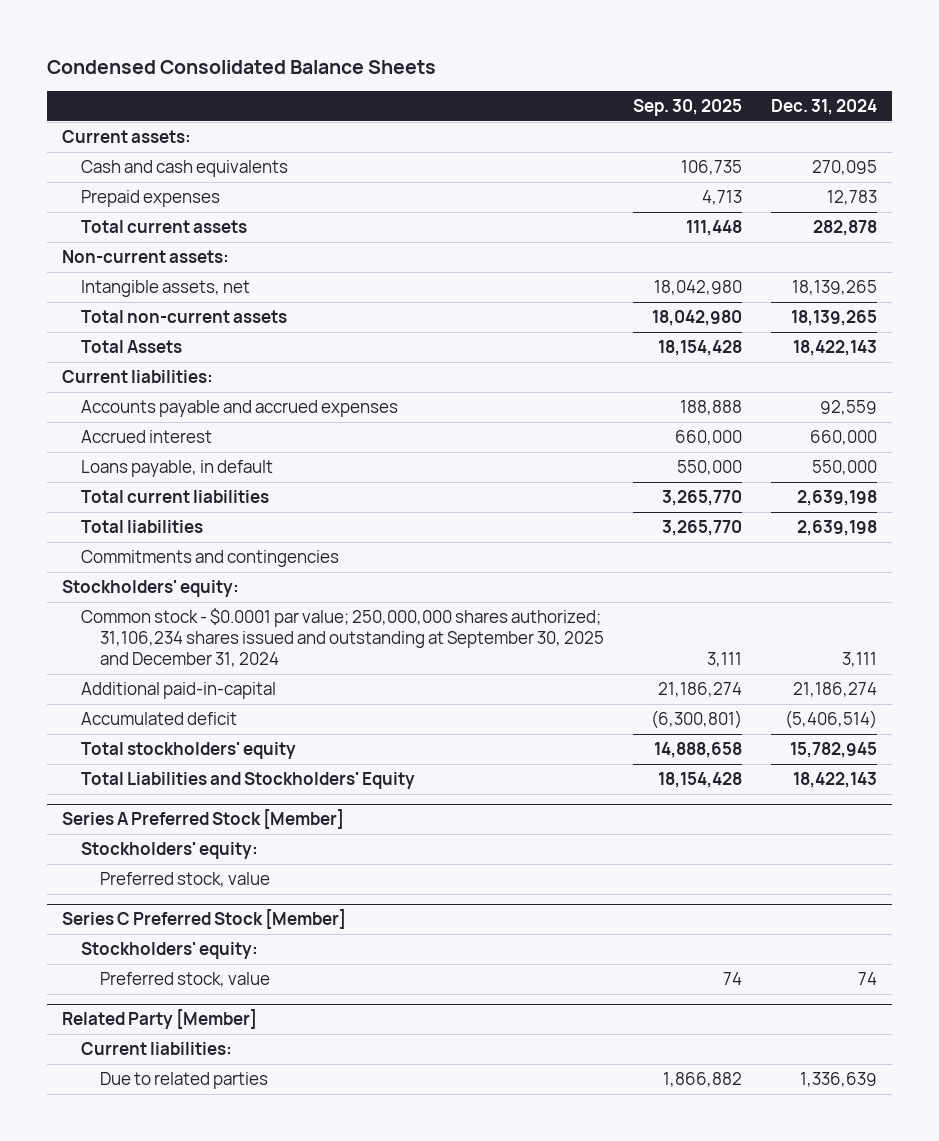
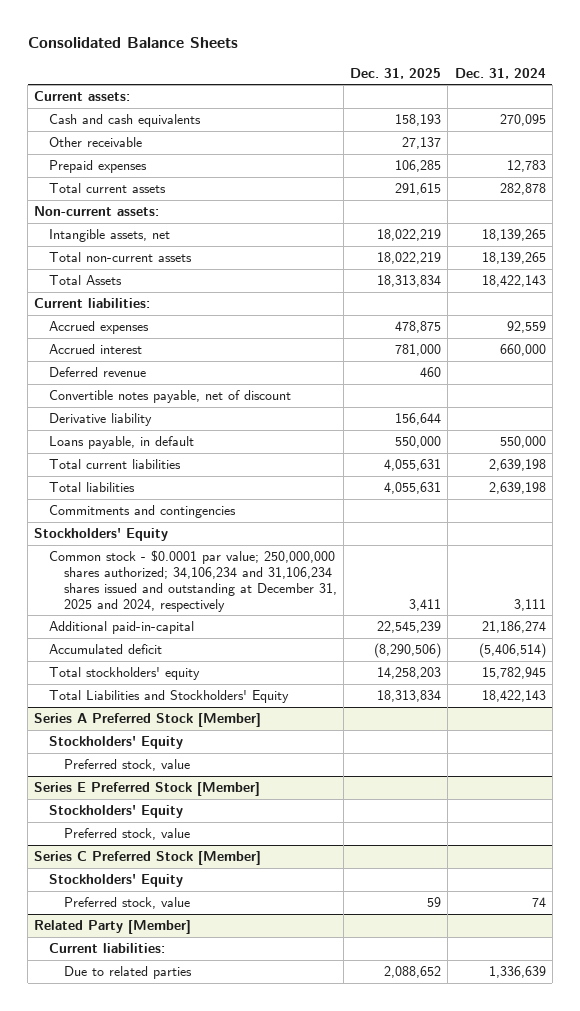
[47,59,437,74] Condensed Consolidated Balance Sheets -> [27,37,238,49] Consolidated Balance Sheets
[633,99,743,117] Sep. 30, 2025 -> none
none -> [350,67,442,79] Dec. 31, 2025
none -> [49,136,143,147] Other receivable
[81,399,399,417] Accounts payable and accrued expenses -> [49,320,150,334] Accrued expenses
none -> [49,366,147,377] Deferred revenue
none -> [49,389,292,403] Convertible notes payable, net of discount
none -> [49,412,153,426] Derivative liability
[62,579,240,597] Stockholders' equity: -> [34,527,169,541] Stockholders' Equity
[81,607,605,668] Common stock - $0.0001 par value; 250,000,000 shares authorized; 31,106,234 shares issued and outstanding at September 30, 2025 and December 31, 2024 -> [49,549,337,612] Common stock - $0.0001 par value; 250,000,000 shares authorized; 34,106,234 and 31,106,234 shares issued and outstanding at December 31, 2025 and 2024, respectively
[81,841,259,859] Stockholders' equity: -> [49,735,184,749] Stockholders' Equity
none -> [34,781,261,796] Series E Preferred Stock [Member]
none -> [49,804,184,818] Stockholders' Equity
none -> [63,827,190,840] Preferred stock, value
[81,941,259,959] Stockholders' equity: -> [49,873,184,887] Stockholders' Equity

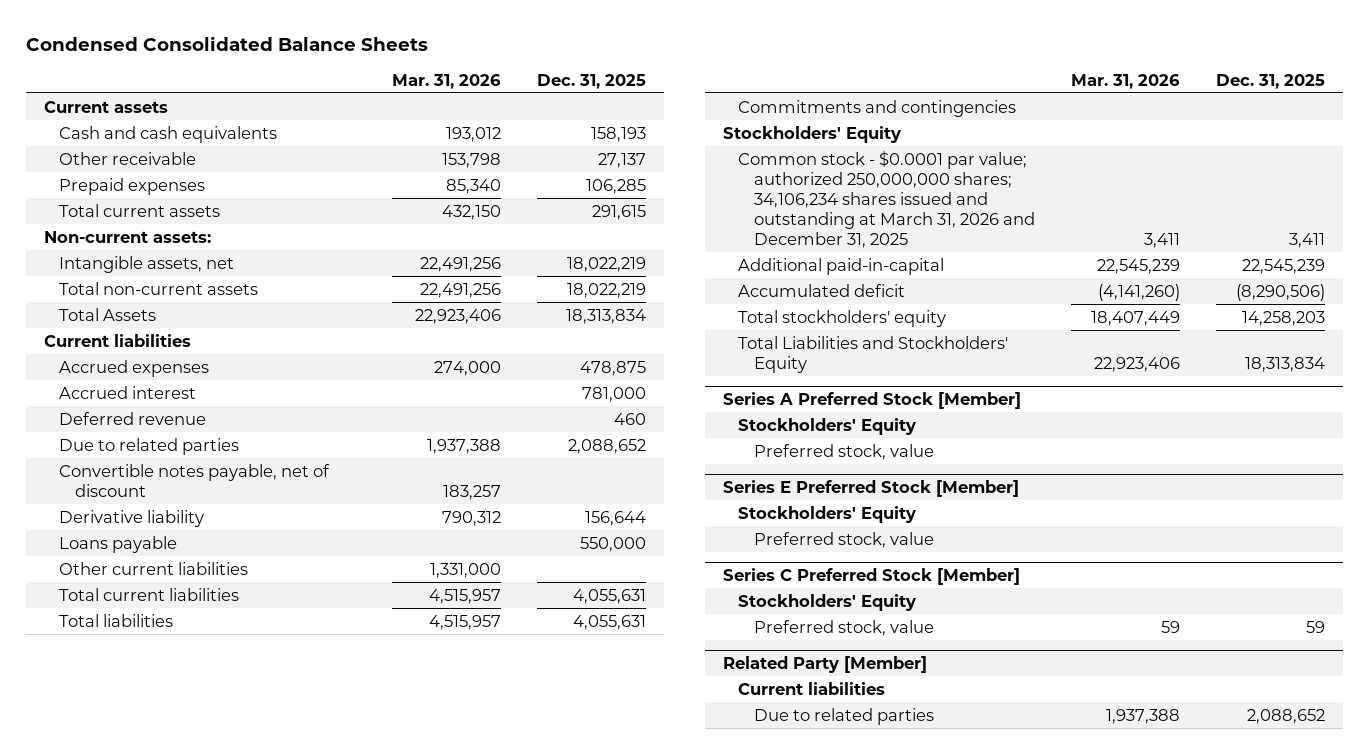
[27,37,238,49] Consolidated Balance Sheets -> [25,35,428,51] Condensed Consolidated Balance Sheets
[454,67,546,79] Dec. 31, 2024 -> none
none -> [391,73,501,89] Mar. 31, 2026
[34,90,131,101] Current assets: -> [43,100,168,113] Current assets
[34,297,151,308] Current liabilities: -> [43,333,191,347] Current liabilities
none -> [59,437,240,455] Due to related parties
[49,435,195,449] Loans payable, in default -> [59,535,178,553] Loans payable
none -> [59,561,249,575] Other current liabilities
[49,549,337,612] Common stock - $0.0001 par value; 250,000,000 shares authorized; 34,106,234 and 31,106,234 shares issued and outstanding at December 31, 2025 and 2024, respectively -> [738,150,1035,248] Common stock - $0.0001 par value; authorized 250,000,000 shares; 34,106,234 shares issued and outstanding at March 31, 2026 and December 31, 2025
[49,942,166,953] Current liabilities: -> [738,681,886,695] Current liabilities

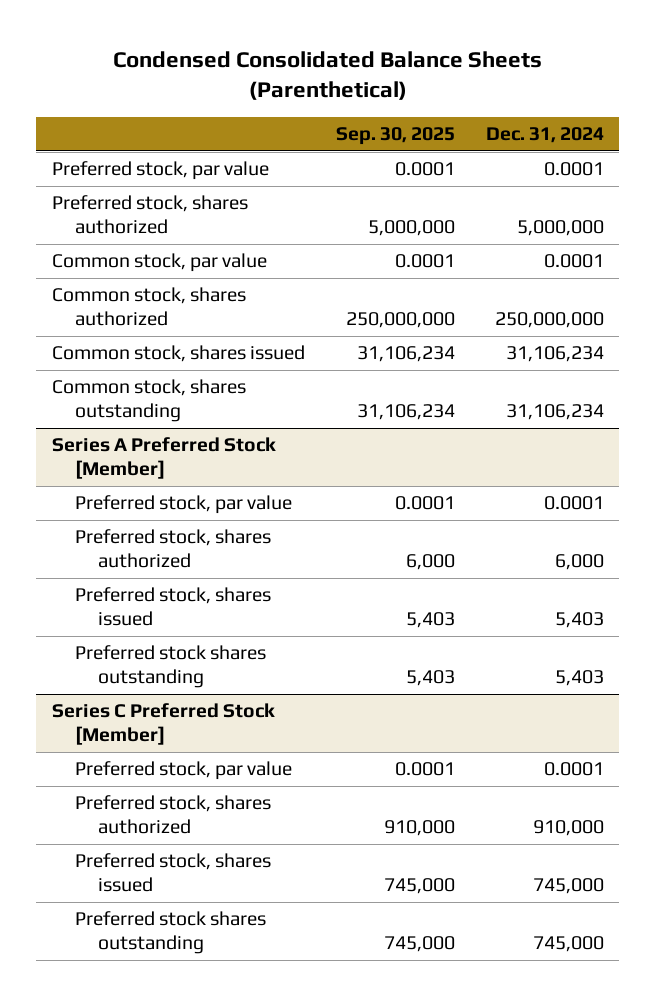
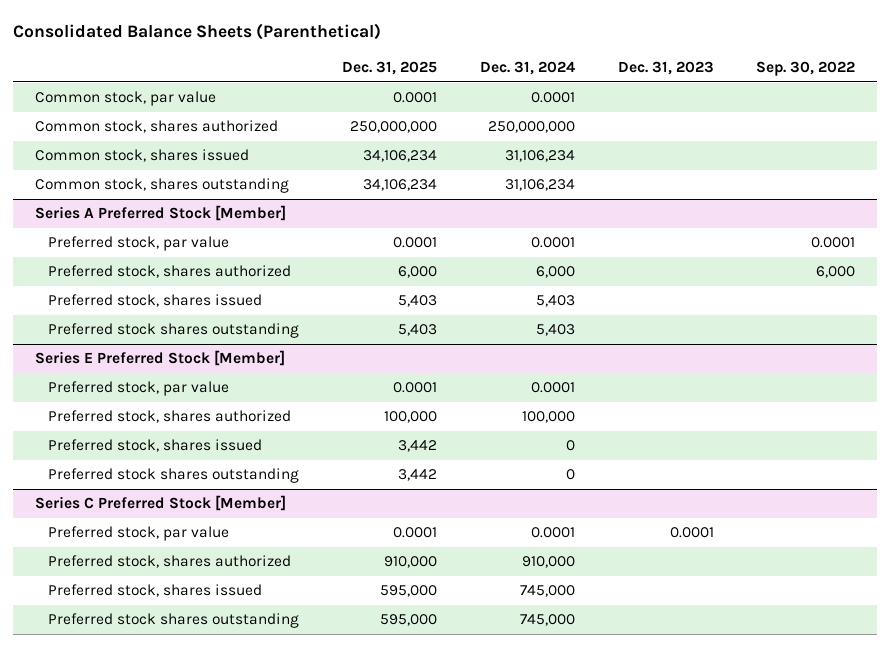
[112,50,542,101] Condensed Consolidated Balance Sheets (Parenthetical) -> [13,23,382,41] Consolidated Balance Sheets (Parenthetical)
[335,127,455,146] Sep. 30, 2025 -> none
none -> [341,61,437,76] Dec. 31, 2025
none -> [617,61,714,76] Dec. 31, 2023
none -> [756,61,856,77] Sep. 30, 2022
[51,161,269,181] Preferred stock, par value -> none
[51,195,248,235] Preferred stock, shares authorized -> none
none -> [34,350,285,367] Series E Preferred Stock [Member]
none -> [47,381,229,397] Preferred stock, par value
none -> [47,410,291,424] Preferred stock, shares authorized
none -> [47,439,262,453] Preferred stock, shares issued
none -> [47,468,299,484] Preferred stock shares outstanding

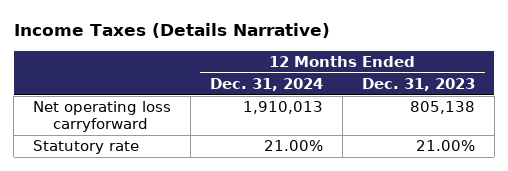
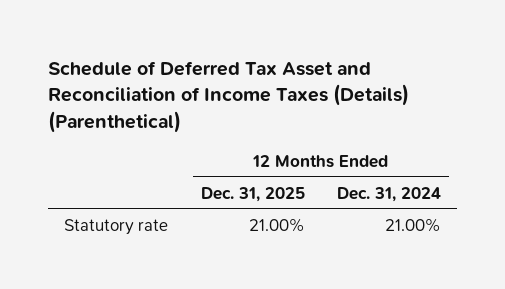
[13,23,330,39] Income Taxes (Details Narrative) -> [48,60,410,134] Schedule of Deferred Tax Asset and Reconciliation of Income Taxes (Details) (Parenthetical)
[361,77,475,91] Dec. 31, 2023 -> none
none -> [200,186,305,202] Dec. 31, 2025
[33,101,172,133] Net operating loss carryforward -> none

